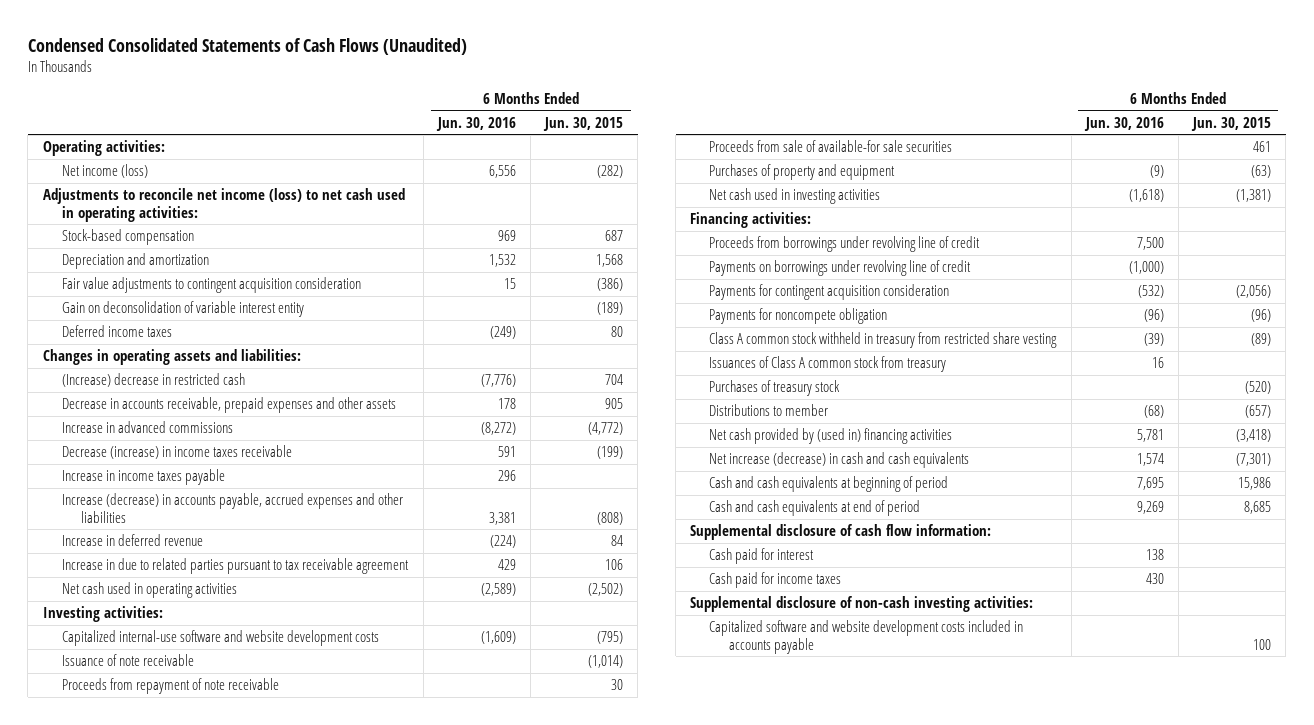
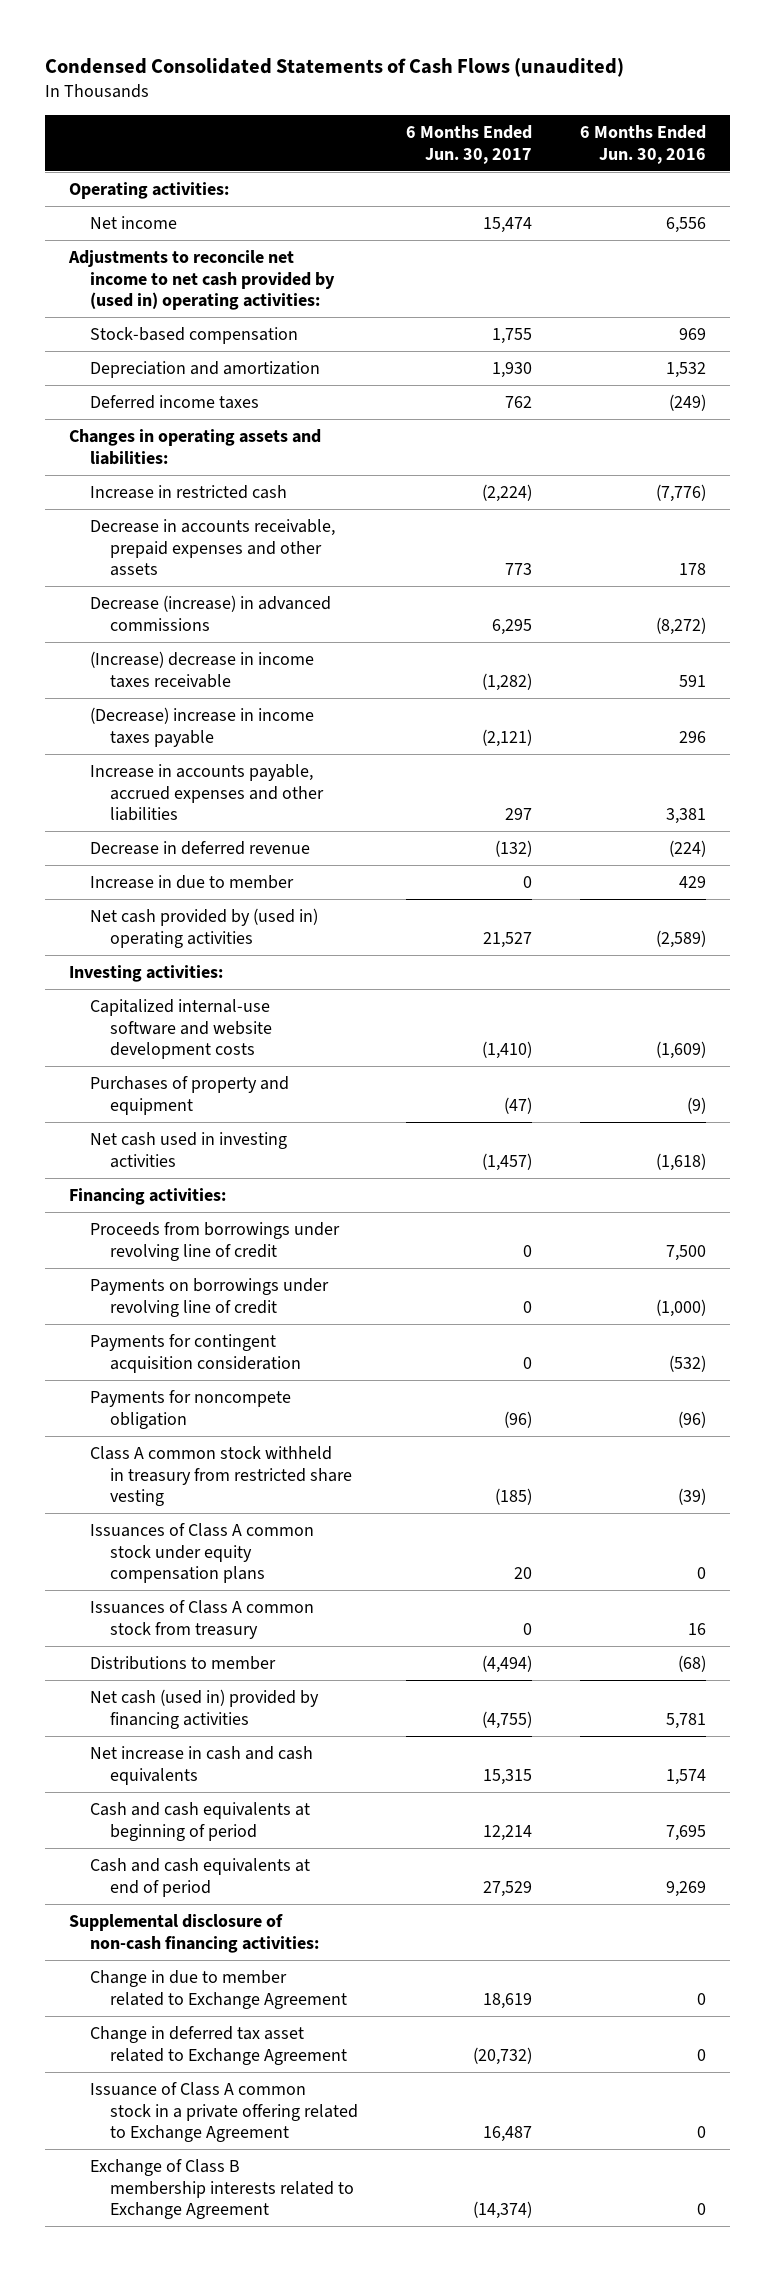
[27,37,467,55] Condensed Consolidated Statements of Cash Flows (Unaudited) -> [45,57,625,77] Condensed Consolidated Statements of Cash Flows (unaudited)
[543,116,624,131] Jun. 30, 2015 -> none
none -> [406,124,533,164] 6 Months Ended Jun. 30, 2017
[61,164,148,179] Net income (loss) -> [89,215,177,229] Net income
[42,188,405,222] Adjustments to reconcile net income (loss) to net cash used in operating activities: -> [68,249,335,311] Adjustments to reconcile net income to net cash provided by (used in) operating activities:
[61,277,361,294] Fair value adjustments to contingent acquisition consideration -> none
[61,301,304,318] Gain on deconsolidation of variable interest entity -> none
[61,373,245,388] (Increase) decrease in restricted cash -> [89,484,287,499] Increase in restricted cash
[61,421,233,434] Increase in advanced commissions -> [89,594,331,631] Decrease (increase) in advanced commissions
[61,445,292,460] Decrease (increase) in income taxes receivable -> [89,650,314,688] (Increase) decrease in income taxes receivable
[61,469,225,486] Increase in income taxes payable -> [89,706,314,747] (Decrease) increase in income taxes payable
[61,493,403,523] Increase (decrease) in accounts payable, accrued expenses and other liabilities -> [89,763,325,822] Increase in accounts payable, accrued expenses and other liabilities
[61,534,203,547] Increase in deferred revenue -> [89,840,310,855] Decrease in deferred revenue
[61,558,409,575] Increase in due to related parties pursuant to tax receivable agreement -> [89,874,294,889] Increase in due to member
[61,582,237,599] Net cash used in operating activities -> [89,907,318,948] Net cash provided by (used in) operating activities
[61,654,194,667] Issuance of note receivable -> none
[61,678,279,695] Proceeds from repayment of note receivable -> none
[709,140,953,153] Proceeds from sale of available-for sale securities -> none
none -> [89,1522,314,1584] Issuances of Class A common stock under equity compensation plans
[709,380,841,397] Purchases of treasury stock -> none
[709,428,953,445] Net cash provided by (used in) financing activities -> [89,1688,319,1729] Net cash (used in) provided by financing activities
[709,452,970,469] Net increase (decrease) in cash and cash equivalents -> [89,1745,313,1785] Net increase in cash and cash equivalents
[690,524,992,541] Supplemental disclosure of cash flow information: -> none
[709,548,815,565] Cash paid for interest -> none
[709,572,842,589] Cash paid for income taxes -> none
[709,620,1024,654] Capitalized software and website development costs included in accounts payable -> none
[690,596,1034,613] Supplemental disclosure of non-cash investing activities: -> [69,1913,319,1953] Supplemental disclosure of non-cash financing activities:
none -> [89,1969,348,2009] Change in due to member related to Exchange Agreement
none -> [89,2025,348,2065] Change in deferred tax asset related to Exchange Agreement
none -> [89,2081,359,2143] Issuance of Class A common stock in a private offering related to Exchange Agreement
none -> [89,2158,355,2220] Exchange of Class B membership interests related to Exchange Agreement

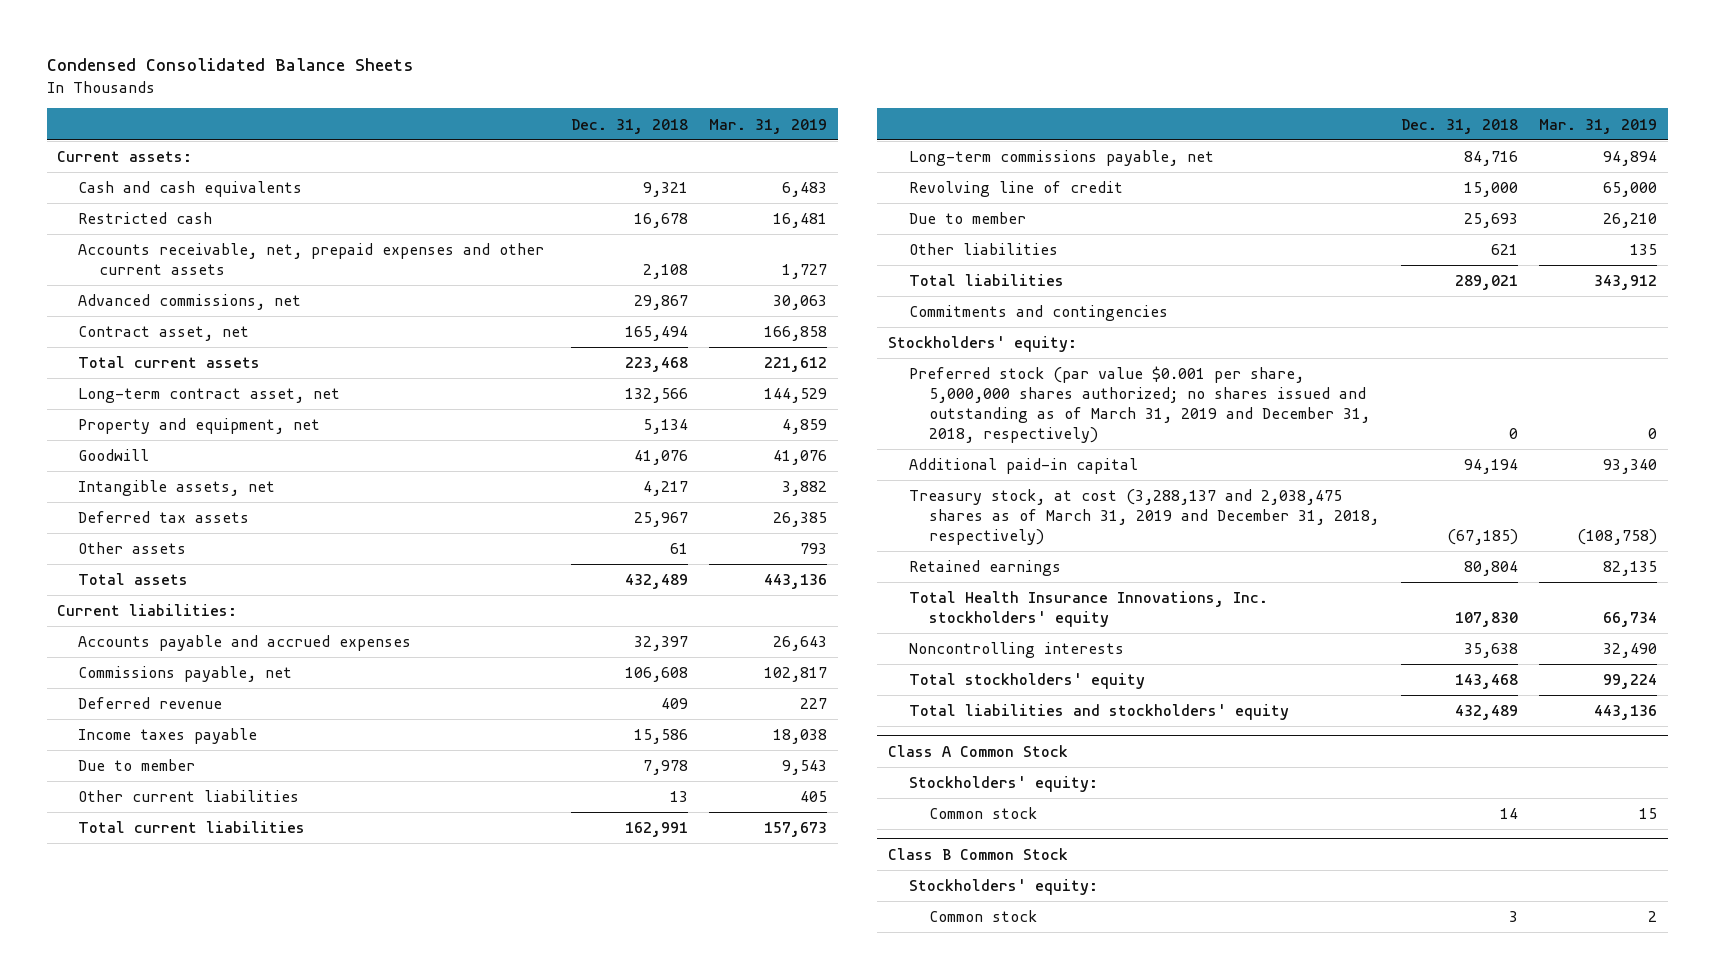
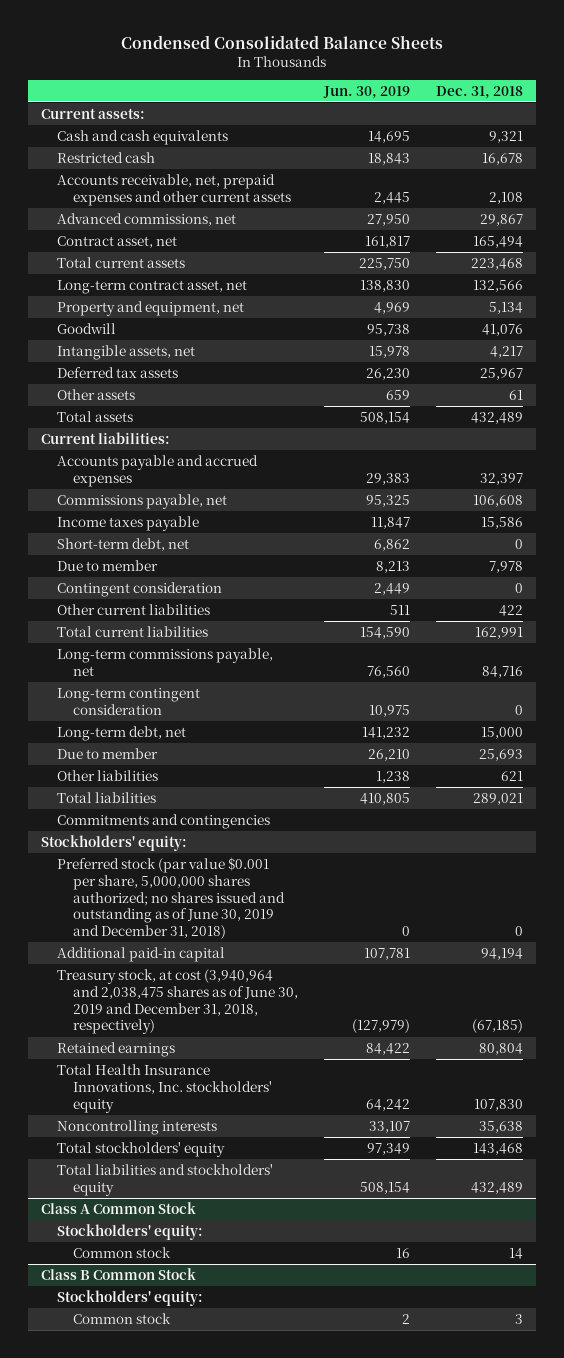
[708,118,827,134] Mar. 31, 2019 -> none
none -> [323,85,411,99] Jun. 30, 2019
[78,697,223,710] Deferred revenue -> none
none -> [57,537,190,551] Short-term debt, net
none -> [57,581,223,597] Contingent consideration
[669,791,688,803] 13 -> [499,604,524,616] 422
[908,181,1123,198] Revolving line of credit -> none
none -> [57,687,201,715] Long-term contingent consideration
none -> [57,725,187,741] Long-term debt, net
[908,366,1371,443] Preferred stock (par value $0.001 per share, 5,000,000 shares authorized; no shares issued and outstanding as of March 31, 2019 and December 31, 2018, respectively) -> [57,856,286,940] Preferred stock (par value $0.001 per share, 5,000,000 shares authorized; no shares issued and outstanding as of June 30, 2019 and December 31, 2018)
[908,489,1380,545] Treasury stock, at cost (3,288,137 and 2,038,475 shares as of March 31, 2019 and December 31, 2018, respectively) -> [57,968,299,1035] Treasury stock, at cost (3,940,964 and 2,038,475 shares as of June 30, 2019 and December 31, 2018, respectively)

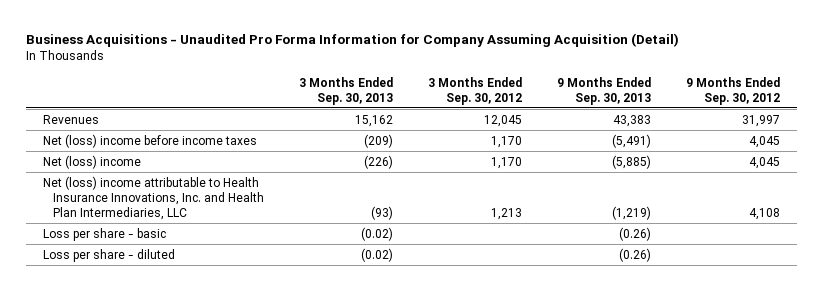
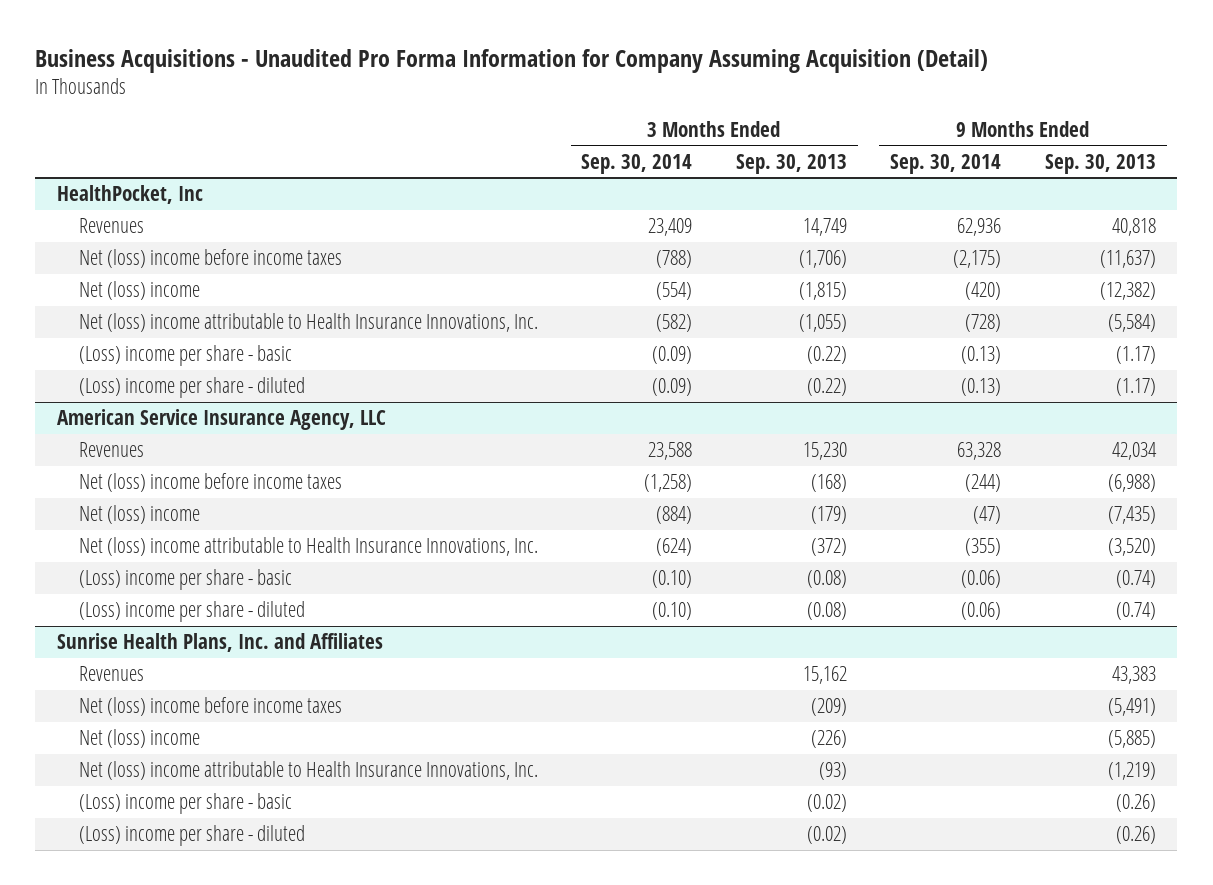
[428,76,523,105] 3 Months Ended Sep. 30, 2012 -> none
[685,76,780,105] 9 Months Ended Sep. 30, 2012 -> none
none -> [581,153,693,174] Sep. 30, 2014
none -> [890,153,1002,174] Sep. 30, 2014
none -> [56,184,203,204] HealthPocket, Inc
none -> [79,217,145,233] Revenues
none -> [79,248,343,268] Net (loss) income before income taxes
none -> [79,280,201,300] Net (loss) income
none -> [79,312,539,332] Net (loss) income attributable to Health Insurance Innovations, Inc.
none -> [79,344,293,366] (Loss) income per share - basic
none -> [79,376,306,398] (Loss) income per share - diluted
none -> [56,408,386,430] American Service Insurance Agency, LLC
none -> [79,441,145,457] Revenues
none -> [79,472,343,492] Net (loss) income before income taxes
none -> [79,504,201,524] Net (loss) income
none -> [79,536,539,556] Net (loss) income attributable to Health Insurance Innovations, Inc.
none -> [79,568,293,590] (Loss) income per share - basic
none -> [79,600,306,622] (Loss) income per share - diluted
none -> [56,632,383,652] Sunrise Health Plans, Inc. and Affiliates
[43,175,265,220] Net (loss) income attributable to Health Insurance Innovations, Inc. and Health Plan Intermediaries, LLC -> [79,760,539,780] Net (loss) income attributable to Health Insurance Innovations, Inc.
[43,227,167,241] Loss per share - basic -> [79,792,293,814] (Loss) income per share - basic
[43,248,176,262] Loss per share - diluted -> [79,824,306,846] (Loss) income per share - diluted

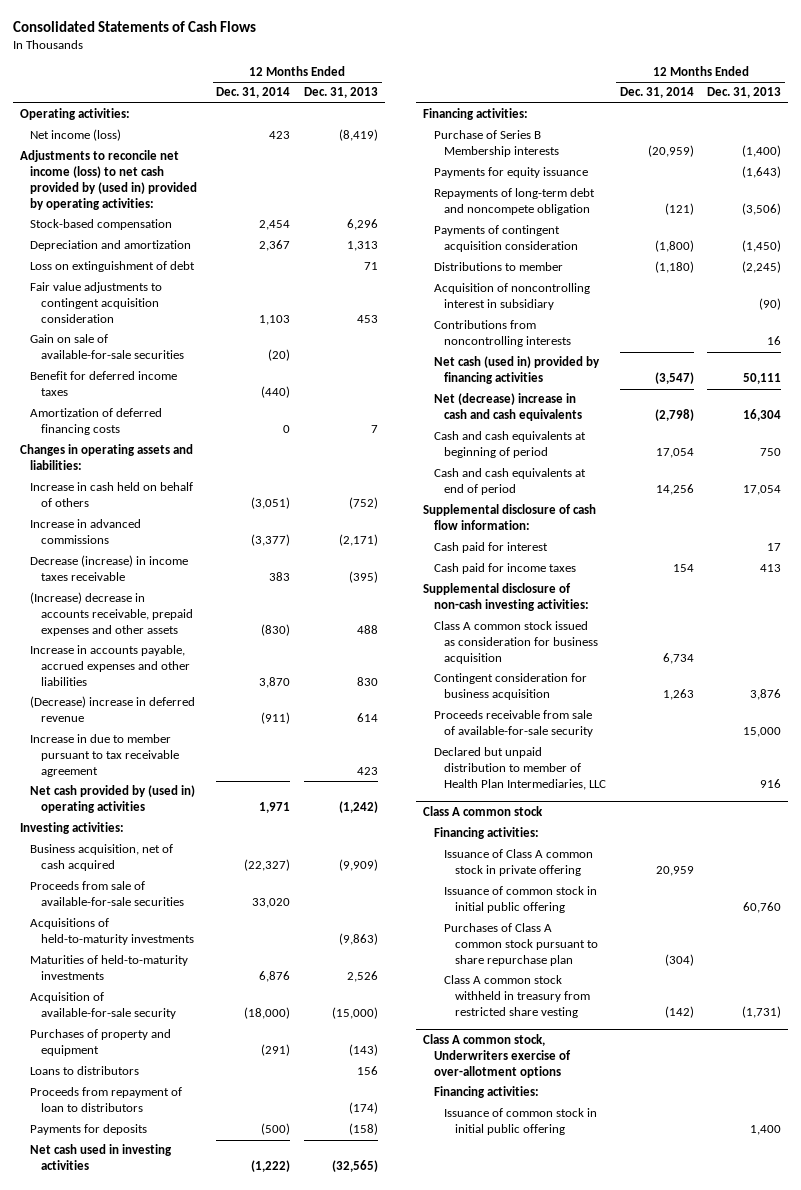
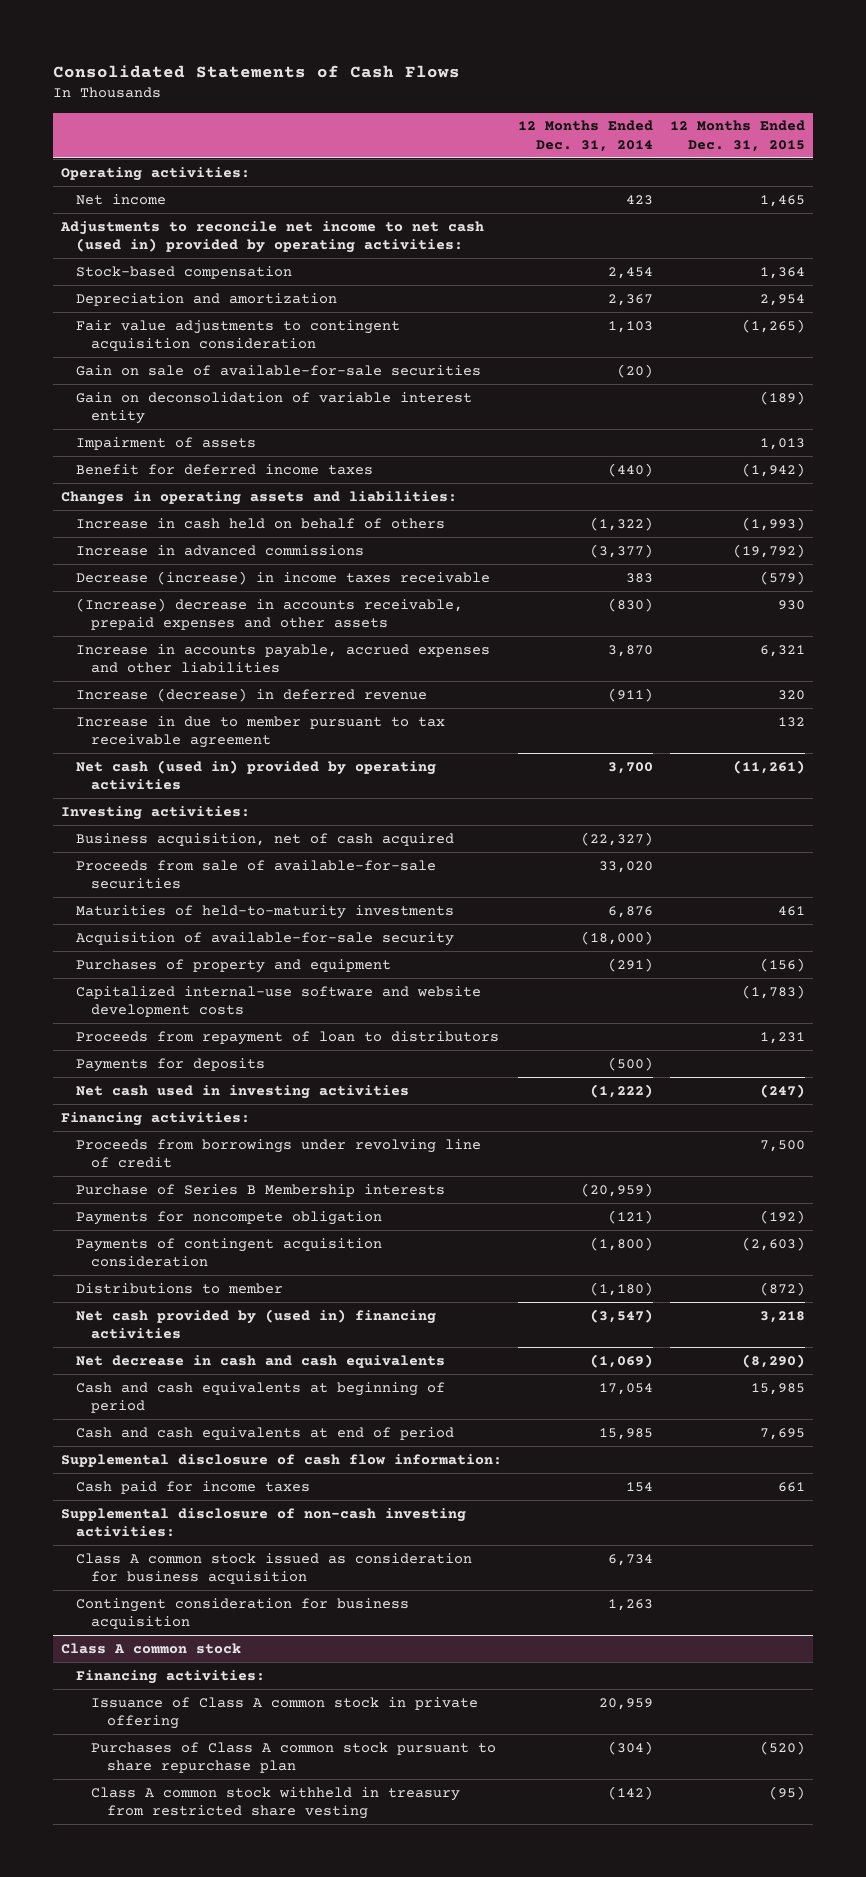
[304,87,379,99] Dec. 31, 2013 -> none
none -> [669,120,805,152] 12 Months Ended Dec. 31, 2015
[30,129,122,142] Net income (loss) -> [76,193,167,205] Net income
[19,150,198,211] Adjustments to reconcile net income (loss) to net cash provided by (used in) provided by operating activities: -> [60,220,485,254] Adjustments to reconcile net income to net cash (used in) provided by operating activities:
[30,261,196,273] Loss on extinguishment of debt -> none
none -> [76,391,473,425] Gain on deconsolidation of variable interest entity
none -> [76,436,257,450] Impairment of assets
[30,408,163,436] Amortization of deferred financing costs -> none
[251,497,291,510] (3,051) -> [590,516,654,531] (1,322)
[30,696,196,723] (Decrease) increase in deferred revenue -> [76,687,428,702] Increase (decrease) in deferred revenue
[30,785,196,814] Net cash provided by (used in) operating activities -> [76,759,437,791] Net cash (used in) provided by operating activities
[259,802,291,814] 1,971 -> [608,761,654,774] 3,700
[30,918,194,946] Acquisitions of held-to-maturity investments -> none
[30,1066,140,1076] Loans to distributors -> none
none -> [76,985,482,1018] Capitalized internal-use software and website development costs
none -> [76,1138,482,1169] Proceeds from borrowings under revolving line of credit
[433,167,588,179] Payments for equity issuance -> none
[433,188,595,216] Repayments of long-term debt and noncompete obligation -> [76,1210,383,1225] Payments for noncompete obligation
[433,283,590,311] Acquisition of noncontrolling interest in subsidiary -> none
[433,320,572,348] Contributions from noncontrolling interests -> none
[433,356,600,385] Net cash (used in) provided by financing activities -> [76,1308,437,1340] Net cash provided by (used in) financing activities
[433,393,583,422] Net (decrease) increase in cash and cash equivalents -> [76,1354,446,1368] Net decrease in cash and cash equivalents
[654,409,694,422] (2,798) -> [590,1353,654,1368] (1,069)
[655,484,694,496] 14,256 -> [599,1427,654,1440] 15,985
[433,542,548,554] Cash paid for interest -> none
[433,710,594,738] Proceeds receivable from sale of available-for-sale security -> none
[433,747,607,791] Declared but unpaid distribution to member of Health Plan Intermediaries, LLC -> none
[444,886,598,914] Issuance of common stock in initial public offering -> none
[422,1034,571,1079] Class A common stock, Underwriters exercise of over-allotment options -> none
[433,1086,539,1099] Financing activities: -> none
[444,1108,598,1136] Issuance of common stock in initial public offering -> none

